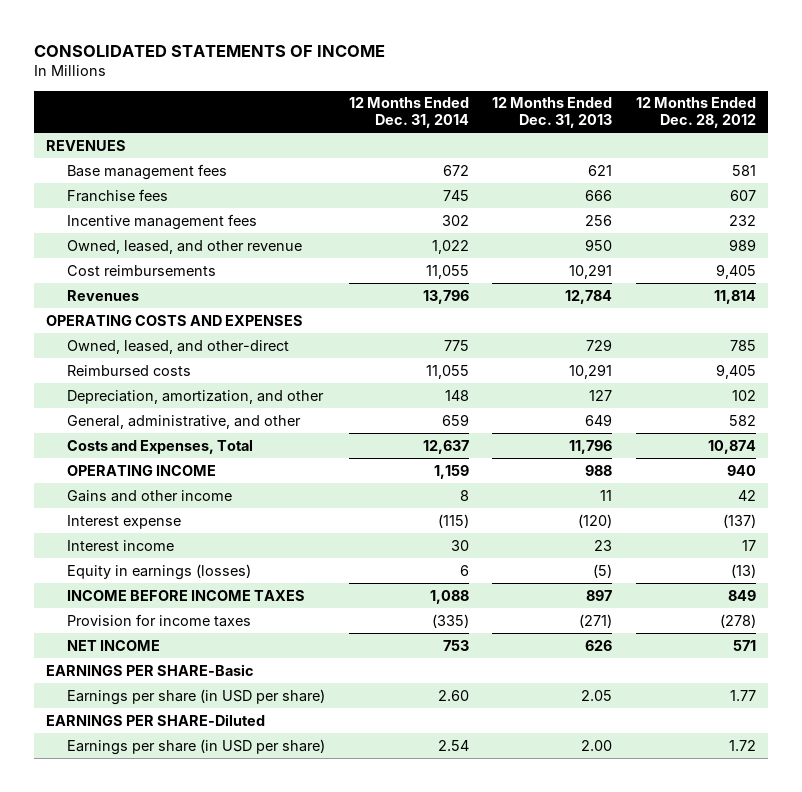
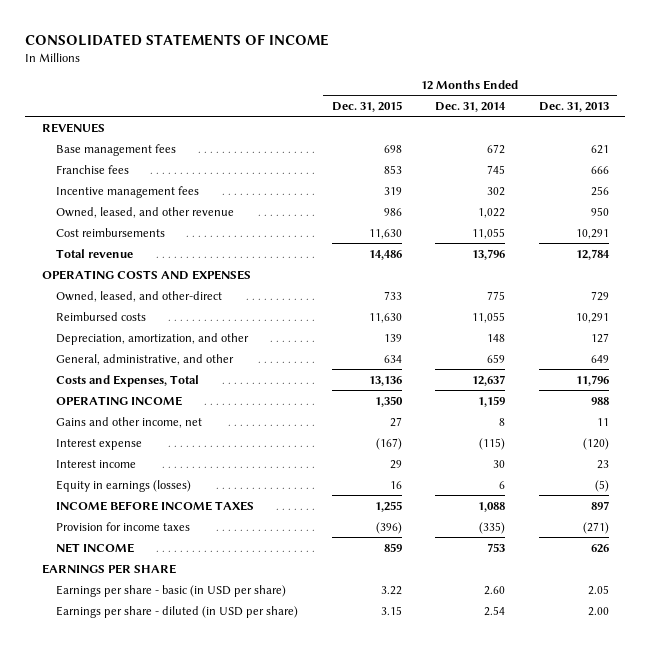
[635,97,756,129] 12 Months Ended Dec. 28, 2012 -> none
none -> [331,100,402,112] Dec. 31, 2015
[66,289,139,301] Revenues -> [56,248,134,258] Total revenue
[66,489,232,502] Gains and other income -> [56,416,203,428] Gains and other income, net
[45,713,265,726] EARNINGS PER SHARE-Diluted -> none
[45,663,254,676] EARNINGS PER SHARE-Basic -> [42,563,177,574] EARNINGS PER SHARE
[66,688,325,705] Earnings per share (in USD per share) -> [56,584,287,597] Earnings per share - basic (in USD per share)
[66,738,325,755] Earnings per share (in USD per share) -> [56,605,299,618] Earnings per share - diluted (in USD per share)

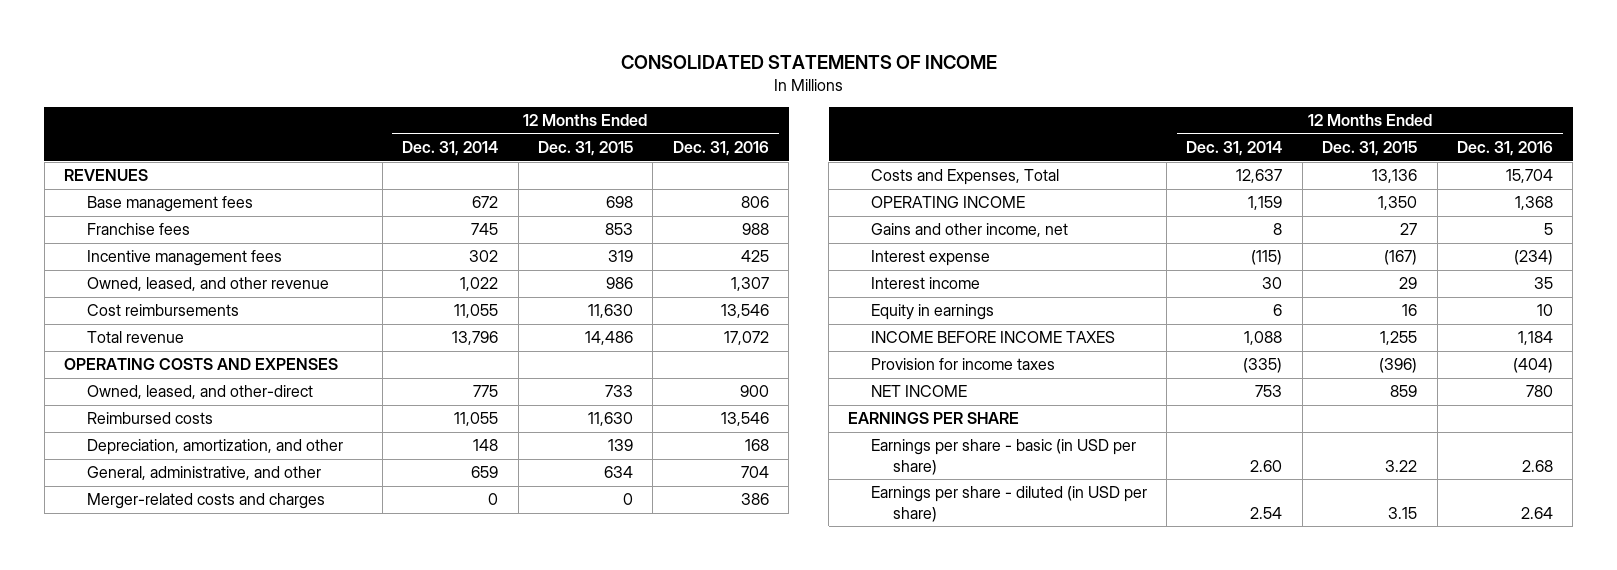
[538,101,609,112] Dec. 31, 2013 -> none
none -> [672,141,769,157] Dec. 31, 2016
none -> [86,493,325,510] Merger-related costs and charges
[56,479,192,492] Equity in earnings (losses) -> [870,304,994,321] Equity in earnings

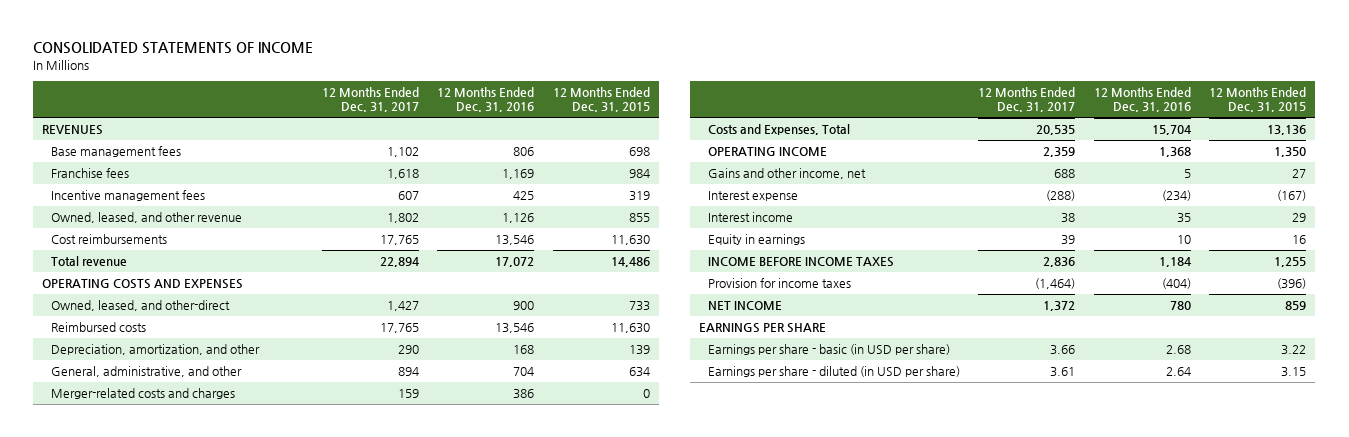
[402,141,499,157] Dec. 31, 2014 -> none
none -> [321,87,419,113] 12 Months Ended Dec. 31, 2017
[604,223,633,236] 853 -> [628,169,650,179] 984
[741,223,769,236] 988 -> [502,169,535,180] 1,169
[605,277,633,290] 986 -> [628,213,650,223] 855
[730,277,769,292] 1,307 -> [502,213,535,224] 1,126

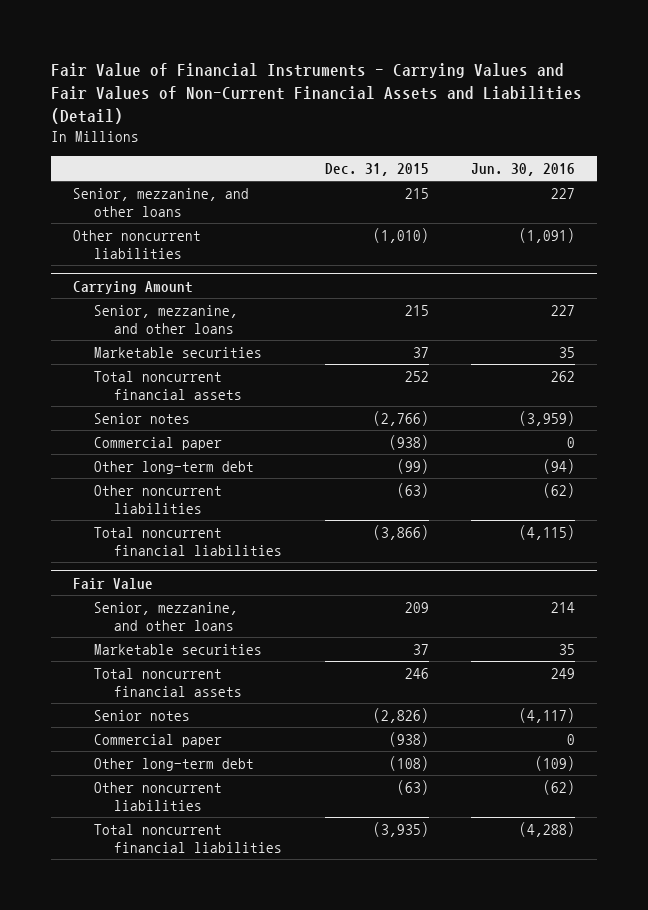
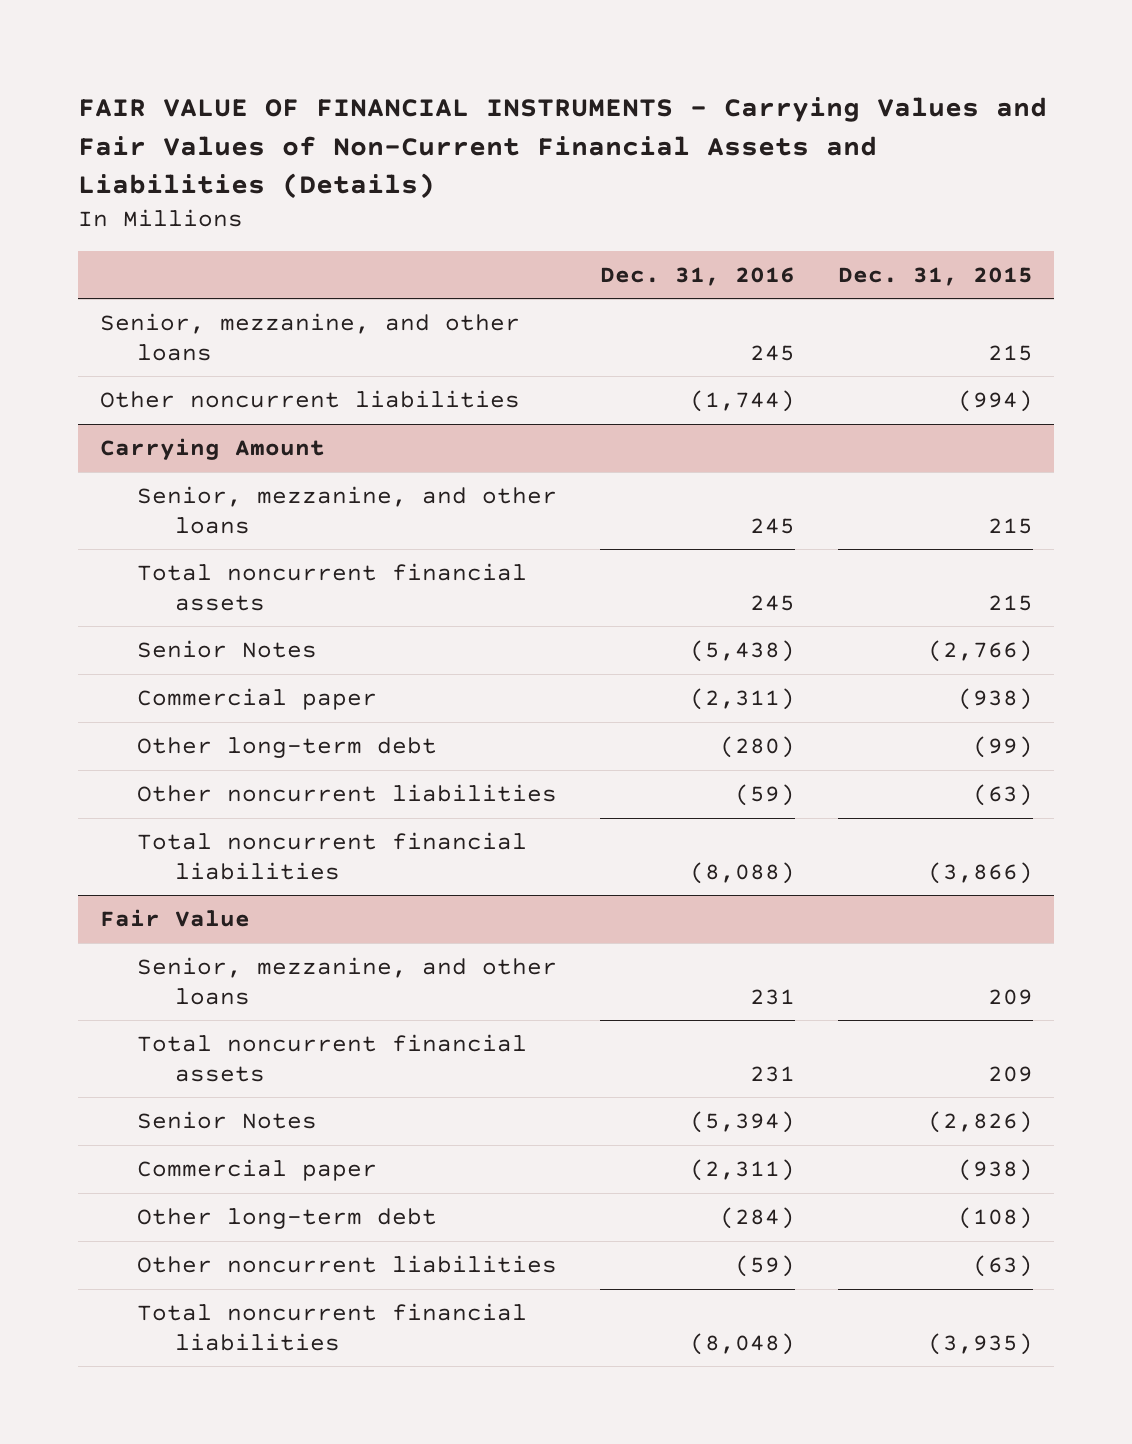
[51,62,583,124] Fair Value of Financial Instruments - Carrying Values and Fair Values of Non-Current Financial Assets and Liabilities (Detail) -> [78,97,1048,199] FAIR VALUE OF FINANCIAL INSTRUMENTS - Carrying Values and Fair Values of Non-Current Financial Assets and Liabilities (Details)
[471,162,576,176] Jun. 30, 2016 -> none
none -> [600,266,796,286] Dec. 31, 2016
[372,227,429,243] (1,010) -> [957,390,1033,413] (994)
[93,346,262,358] Marketable securities -> none
[404,370,429,382] 252 -> [987,594,1033,611] 215
[93,412,190,424] Senior notes -> [137,640,318,659] Senior Notes
[93,643,262,655] Marketable securities -> none
[404,667,429,679] 246 -> [987,1065,1033,1082] 209
[93,709,190,721] Senior notes -> [137,1111,318,1130] Senior Notes

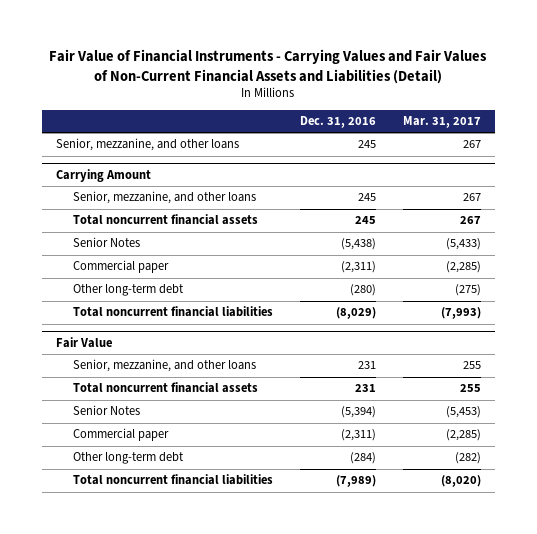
[78,97,1048,199] FAIR VALUE OF FINANCIAL INSTRUMENTS - Carrying Values and Fair Values of Non-Current Financial Assets and Liabilities (Details) -> [49,49,488,84] Fair Value of Financial Instruments - Carrying Values and Fair Values of Non-Current Financial Assets and Liabilities (Detail)
[837,266,1033,286] Dec. 31, 2015 -> none
none -> [403,116,482,129] Mar. 31, 2017
[99,390,520,409] Other noncurrent liabilities -> none
[137,784,558,803] Other noncurrent liabilities -> none
[690,861,796,884] (8,088) -> [336,307,377,320] (8,029)
[137,1255,558,1274] Other noncurrent liabilities -> none
[690,1332,796,1355] (8,048) -> [336,475,377,488] (7,989)

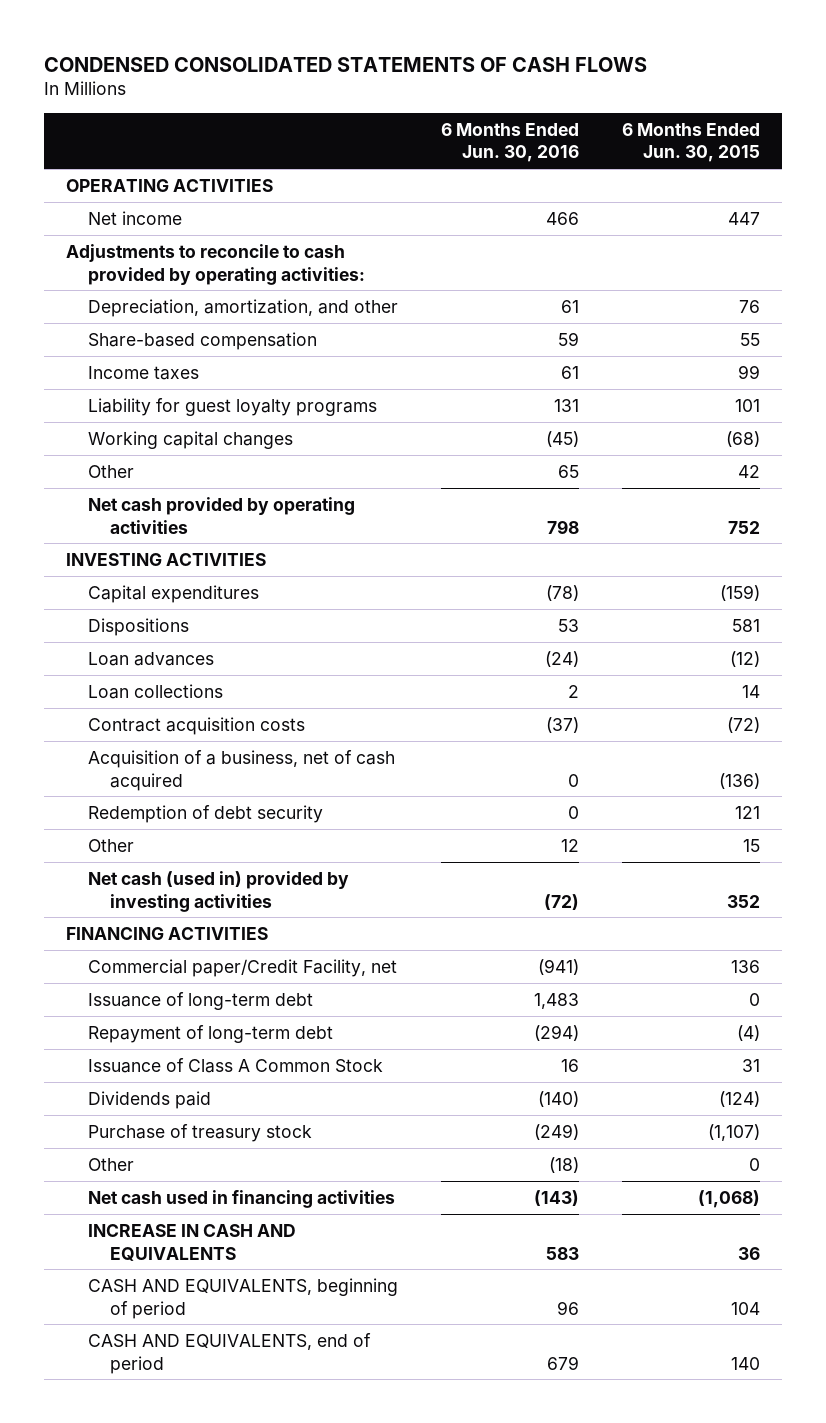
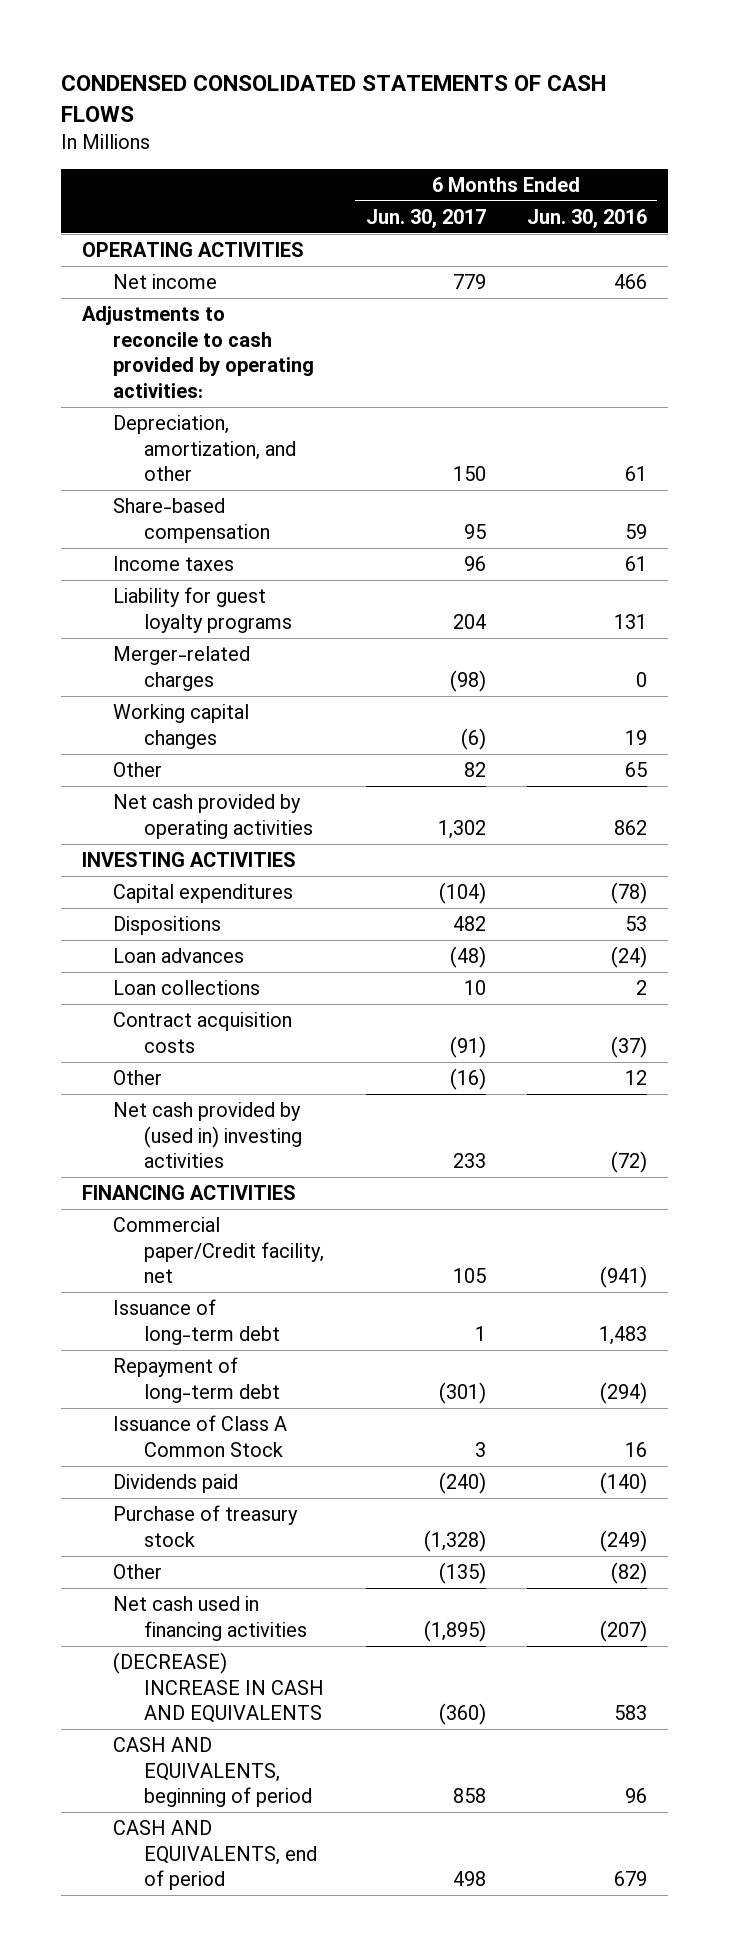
[622,122,761,163] 6 Months Ended Jun. 30, 2015 -> none
none -> [365,208,486,228] Jun. 30, 2017
none -> [112,645,250,691] Merger-related charges
[546,430,580,447] (45) -> [625,729,648,745] 19
[547,519,580,534] 798 -> [614,819,648,835] 862
[87,749,395,791] Acquisition of a business, net of cash acquired -> none
[87,804,323,823] Redemption of debt security -> none
[87,870,349,912] Net cash (used in) provided by investing activities -> [112,1101,303,1169] Net cash provided by (used in) investing activities
[87,958,397,977] Commercial paper/Credit Facility, net -> [112,1216,325,1284] Commercial paper/Credit facility, net
[549,1156,580,1173] (18) -> [611,1561,648,1584] (82)
[534,1189,580,1206] (143) -> [600,1619,648,1642] (207)
[87,1223,296,1261] INCREASE IN CASH AND EQUIVALENTS -> [112,1651,325,1724] (DECREASE) INCREASE IN CASH AND EQUIVALENTS

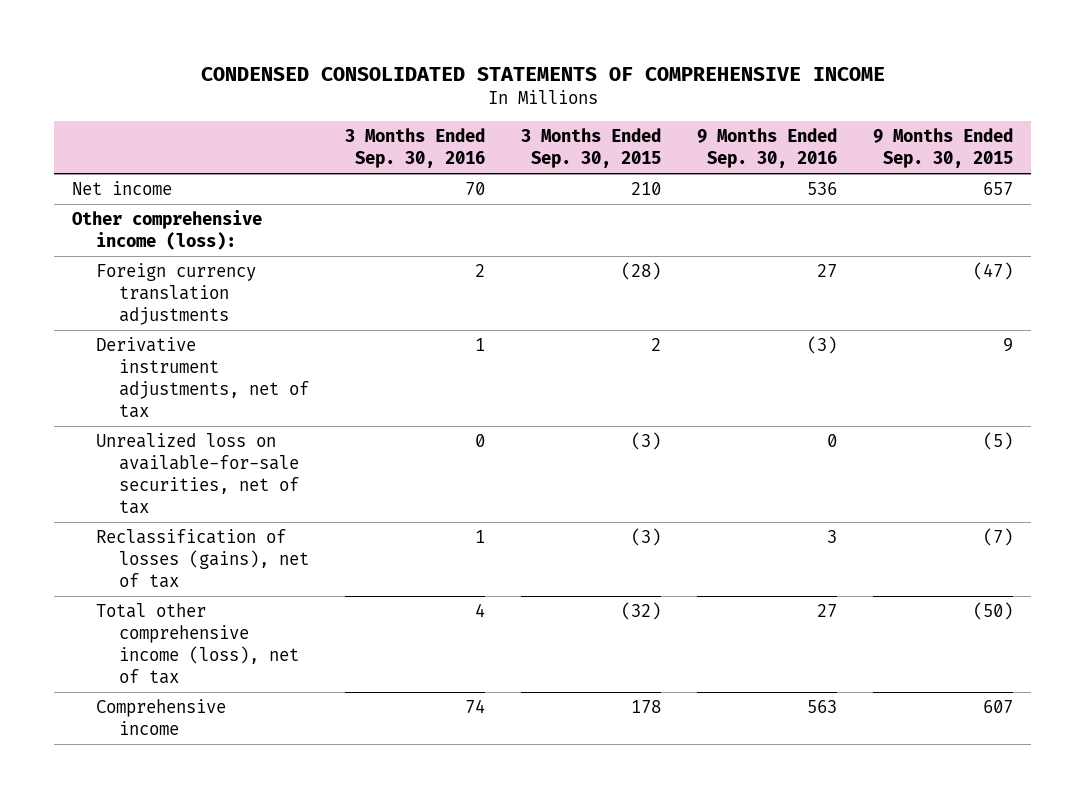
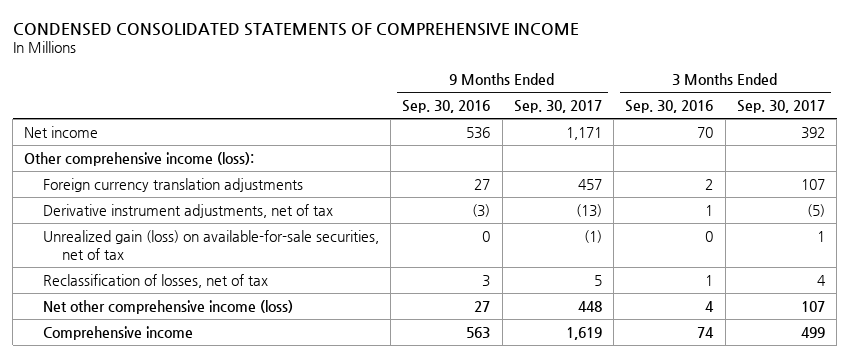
[520,128,661,169] 3 Months Ended Sep. 30, 2015 -> none
[872,128,1013,169] 9 Months Ended Sep. 30, 2015 -> none
none -> [513,99,602,113] Sep. 30, 2017
none -> [736,99,825,113] Sep. 30, 2017
[95,432,299,515] Unrealized loss on available-for-sale securities, net of tax -> [42,229,379,260] Unrealized gain (loss) on available-for-sale securities, net of tax
[95,528,309,589] Reclassification of losses (gains), net of tax -> [42,273,268,288] Reclassification of losses, net of tax
[95,602,299,685] Total other comprehensive income (loss), net of tax -> [42,299,293,314] Net other comprehensive income (loss)

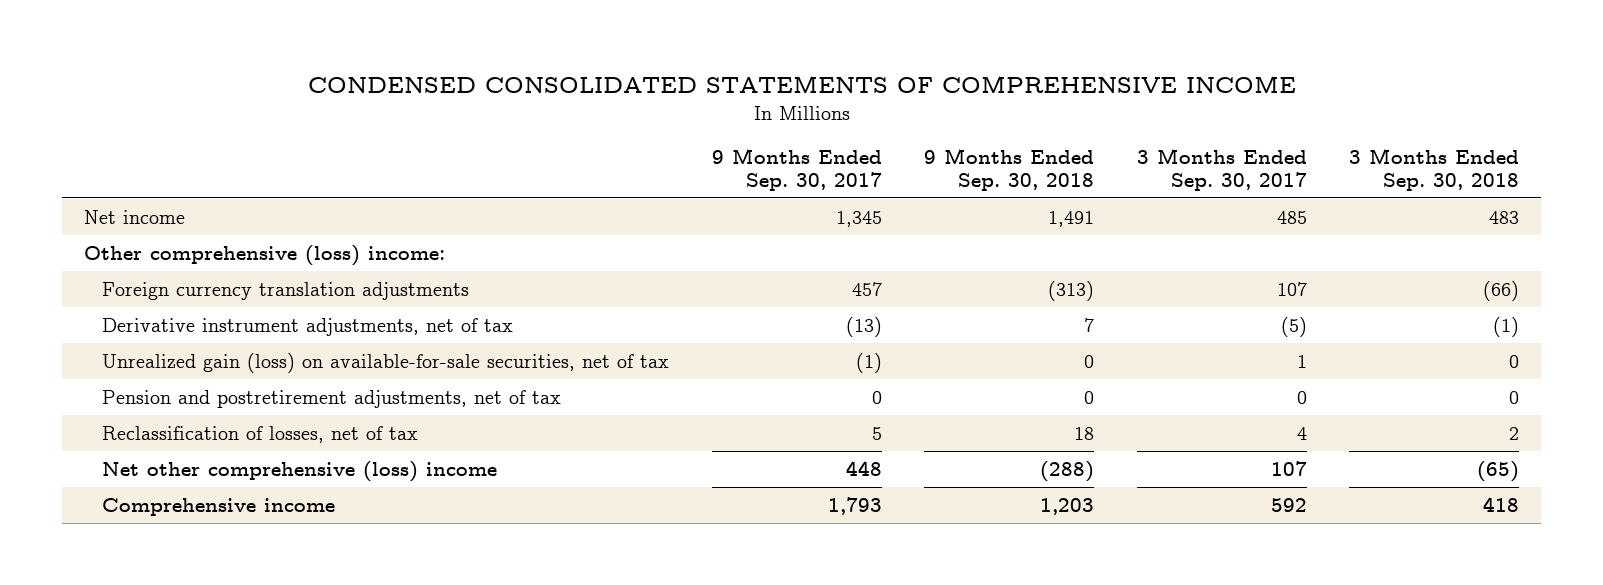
[402,99,491,113] Sep. 30, 2016 -> none
[625,99,714,113] Sep. 30, 2016 -> none
none -> [924,147,1095,191] 9 Months Ended Sep. 30, 2018
none -> [1349,147,1520,191] 3 Months Ended Sep. 30, 2018
[565,126,602,140] 1,171 -> [835,210,882,227] 1,345
[800,126,825,139] 392 -> [1276,210,1307,224] 485
[24,151,255,166] Other comprehensive income (loss): -> [83,244,445,266] Other comprehensive (loss) income:
none -> [102,389,562,408] Pension and postretirement adjustments, net of tax
[42,299,293,314] Net other comprehensive income (loss) -> [102,460,498,482] Net other comprehensive (loss) income
[565,326,602,340] 1,619 -> [827,496,882,515] 1,793
[800,326,825,338] 499 -> [1270,497,1307,512] 592

